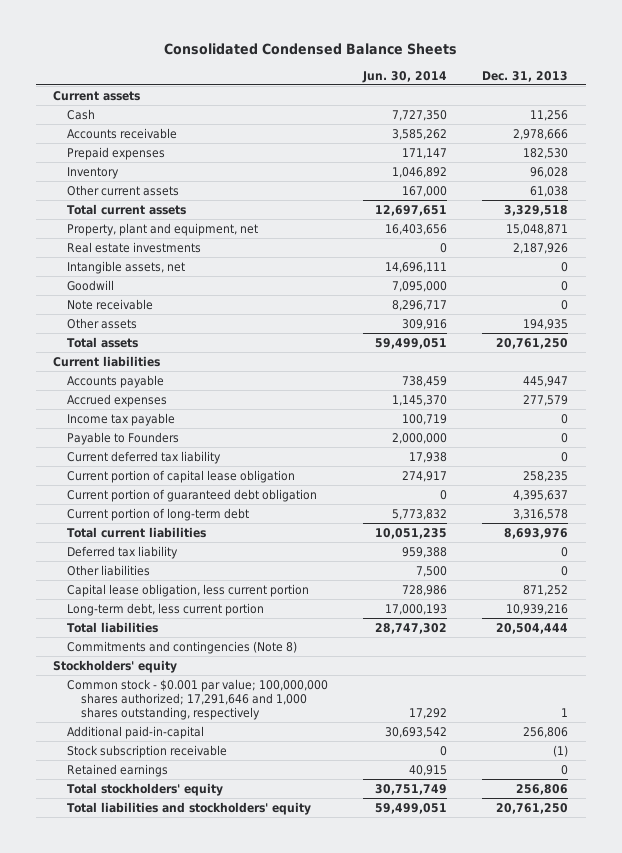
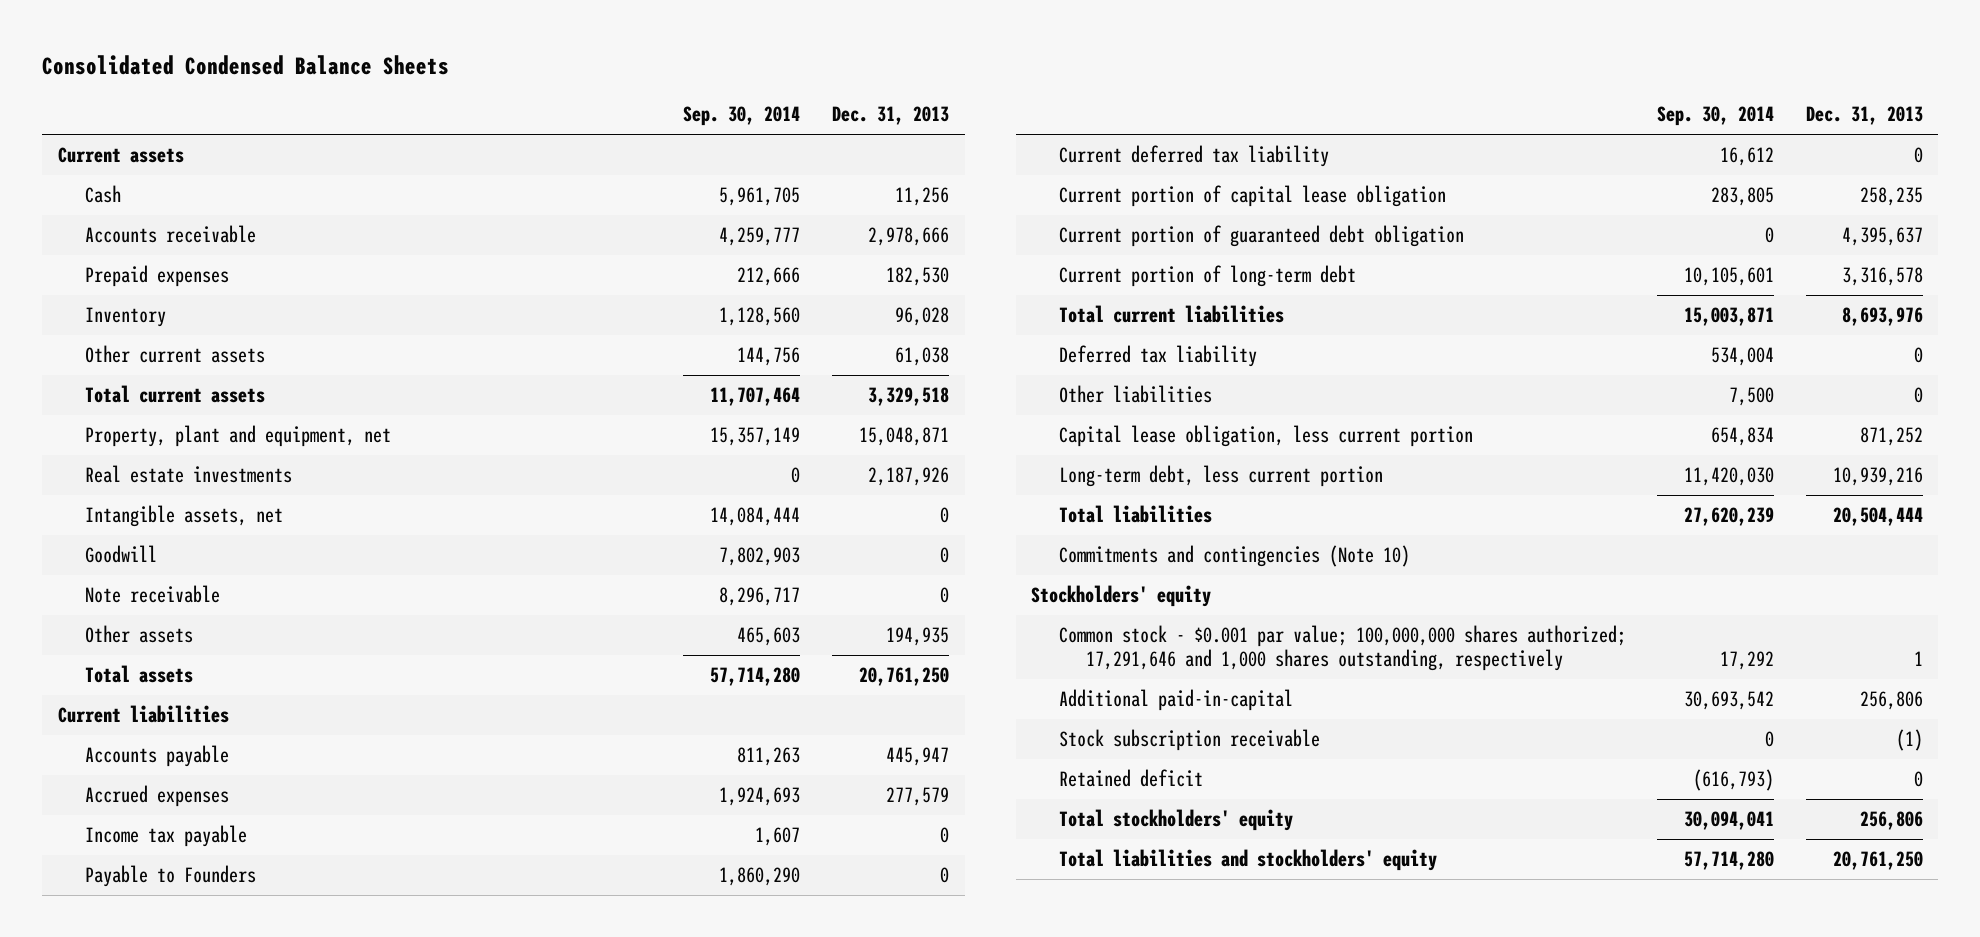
[362,70,448,83] Jun. 30, 2014 -> none
none -> [683,106,801,127] Sep. 30, 2014
[67,640,298,654] Commitments and contingencies (Note 8) -> [1058,545,1410,568] Commitments and contingencies (Note 10)
[67,763,169,777] Retained earnings -> [1058,769,1203,788] Retained deficit

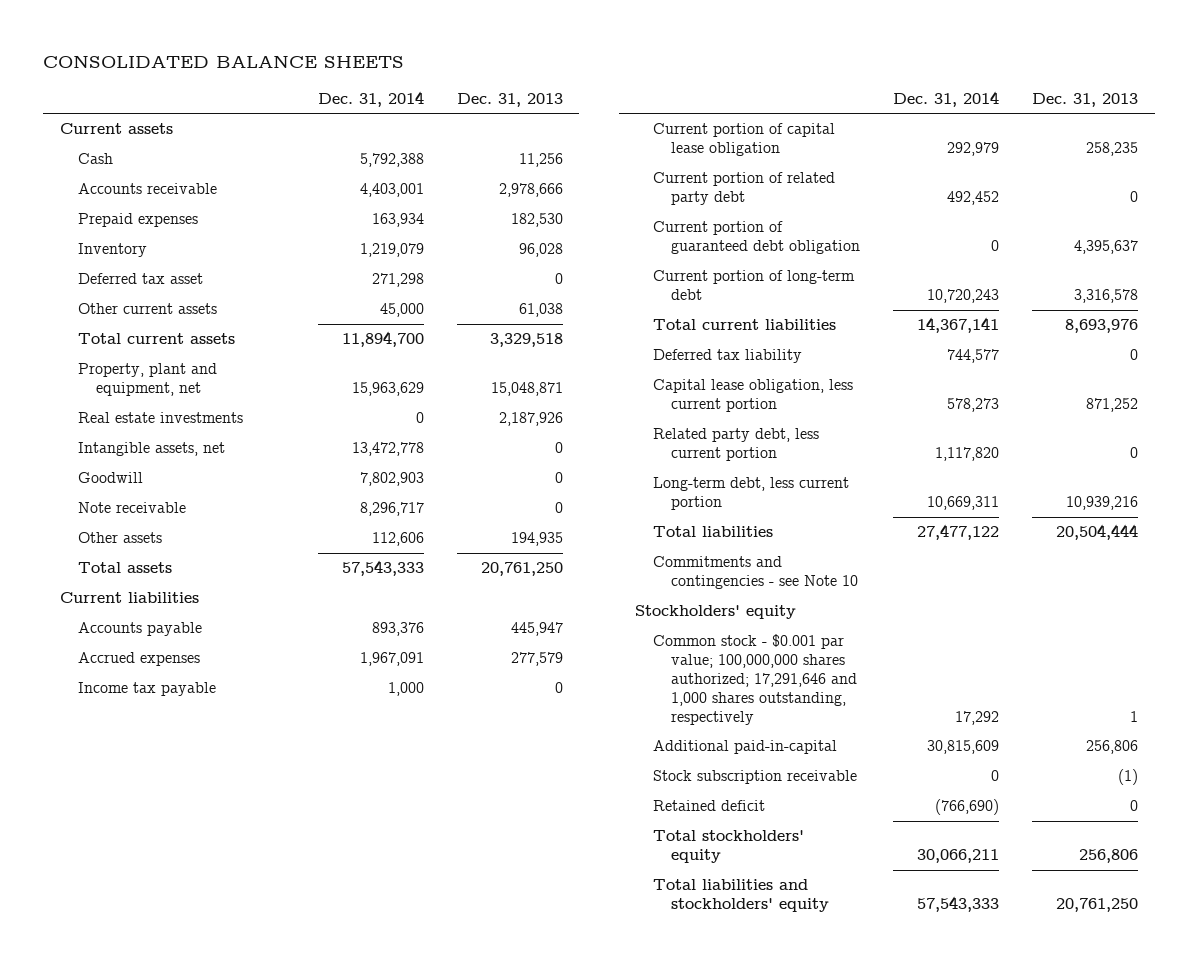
[41,54,449,75] Consolidated Condensed Balance Sheets -> [43,54,405,68] CONSOLIDATED BALANCE SHEETS
[683,106,801,127] Sep. 30, 2014 -> none
none -> [317,90,424,107] Dec. 31, 2014
none -> [77,273,203,285] Deferred tax asset
[85,865,257,888] Payable to Founders -> none
[1058,145,1329,168] Current deferred tax liability -> none
none -> [653,172,836,206] Current portion of related party debt
[1058,385,1212,404] Other liabilities -> none
none -> [653,428,820,462] Related party debt, less current portion
[1058,545,1410,568] Commitments and contingencies (Note 10) -> [653,556,859,590] Commitments and contingencies - see Note 10

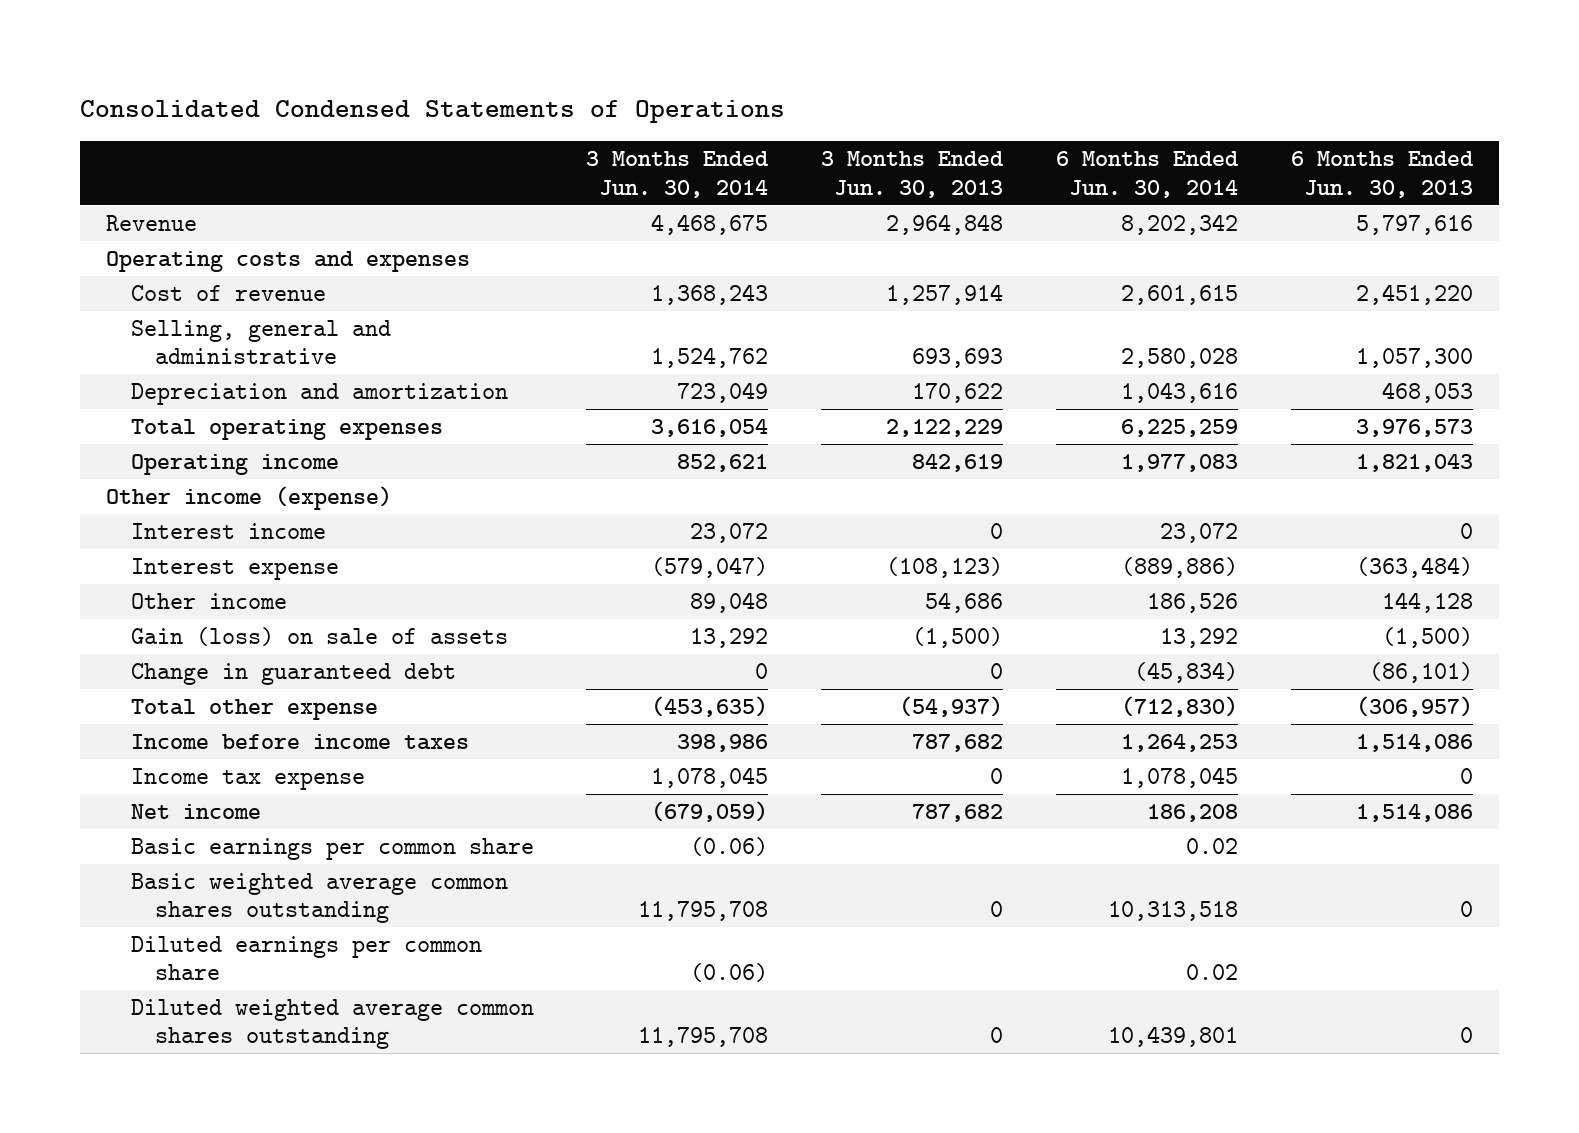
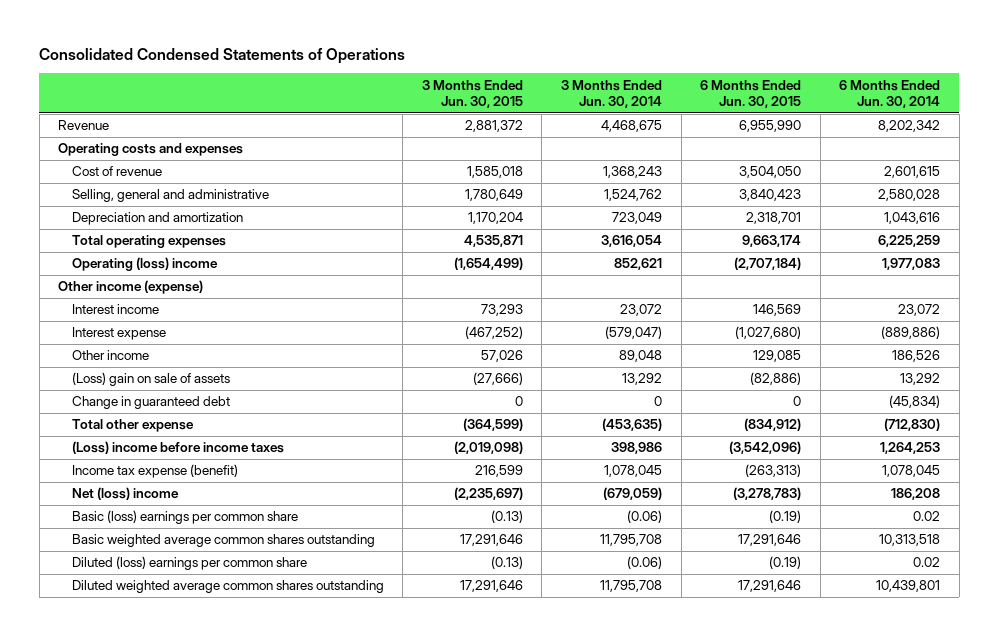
[821,151,1005,198] 3 Months Ended Jun. 30, 2013 -> none
[1290,151,1474,198] 6 Months Ended Jun. 30, 2013 -> none
none -> [421,79,523,109] 3 Months Ended Jun. 30, 2015
none -> [700,79,802,109] 6 Months Ended Jun. 30, 2015
[130,453,339,475] Operating income -> [71,257,218,272] Operating (loss) income
[130,626,508,646] Gain (loss) on sale of assets -> [71,372,230,387] (Loss) gain on sale of assets
[130,733,469,750] Income before income taxes -> [71,441,284,455] (Loss) income before income taxes
[130,767,365,790] Income tax expense -> [71,464,238,479] Income tax expense (benefit)
[130,803,261,819] Net income -> [71,487,179,501] Net (loss) income
[130,837,534,860] Basic earnings per common share -> [71,510,298,525] Basic (loss) earnings per common share
[130,935,482,981] Diluted earnings per common share -> [71,556,307,571] Diluted (loss) earnings per common share

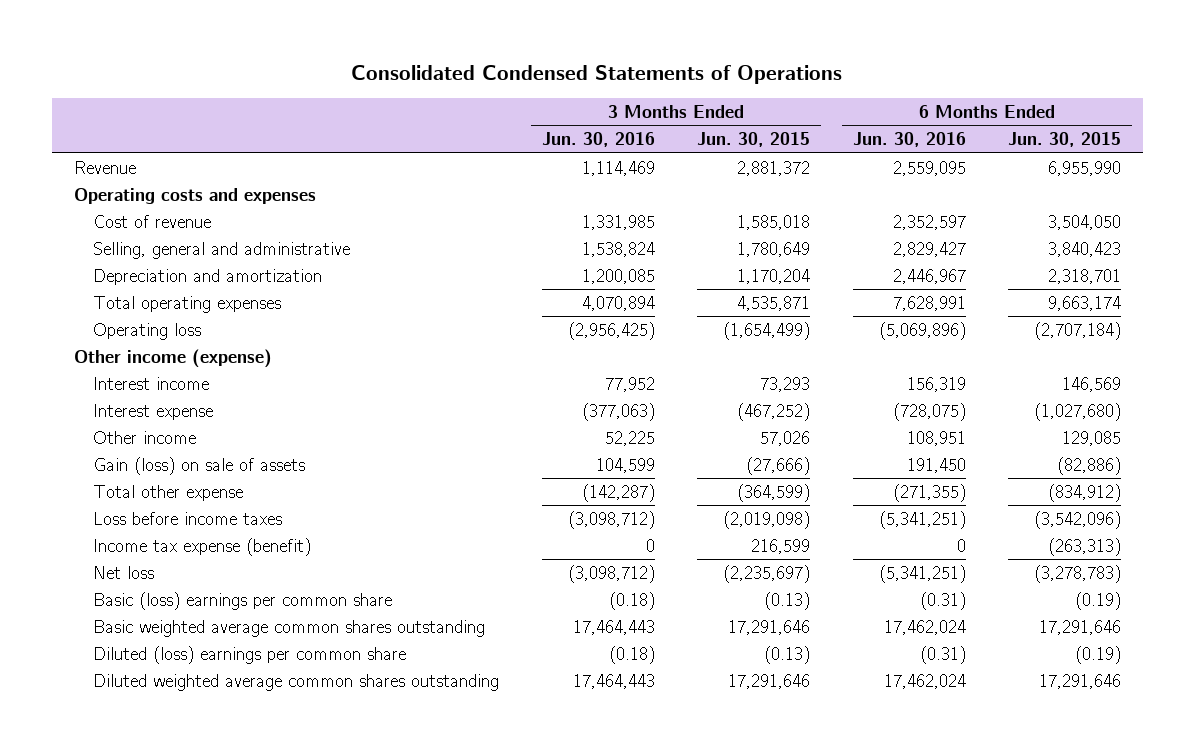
[561,79,663,109] 3 Months Ended Jun. 30, 2014 -> none
[839,79,941,109] 6 Months Ended Jun. 30, 2014 -> none
none -> [541,132,655,148] Jun. 30, 2016
none -> [852,132,966,148] Jun. 30, 2016
[71,257,218,272] Operating (loss) income -> [92,322,201,340] Operating loss
[71,396,230,410] Change in guaranteed debt -> none
[71,372,230,387] (Loss) gain on sale of assets -> [92,456,305,475] Gain (loss) on sale of assets
[71,441,284,455] (Loss) income before income taxes -> [92,511,282,525] Loss before income taxes
[71,487,179,501] Net (loss) income -> [92,565,154,579] Net loss

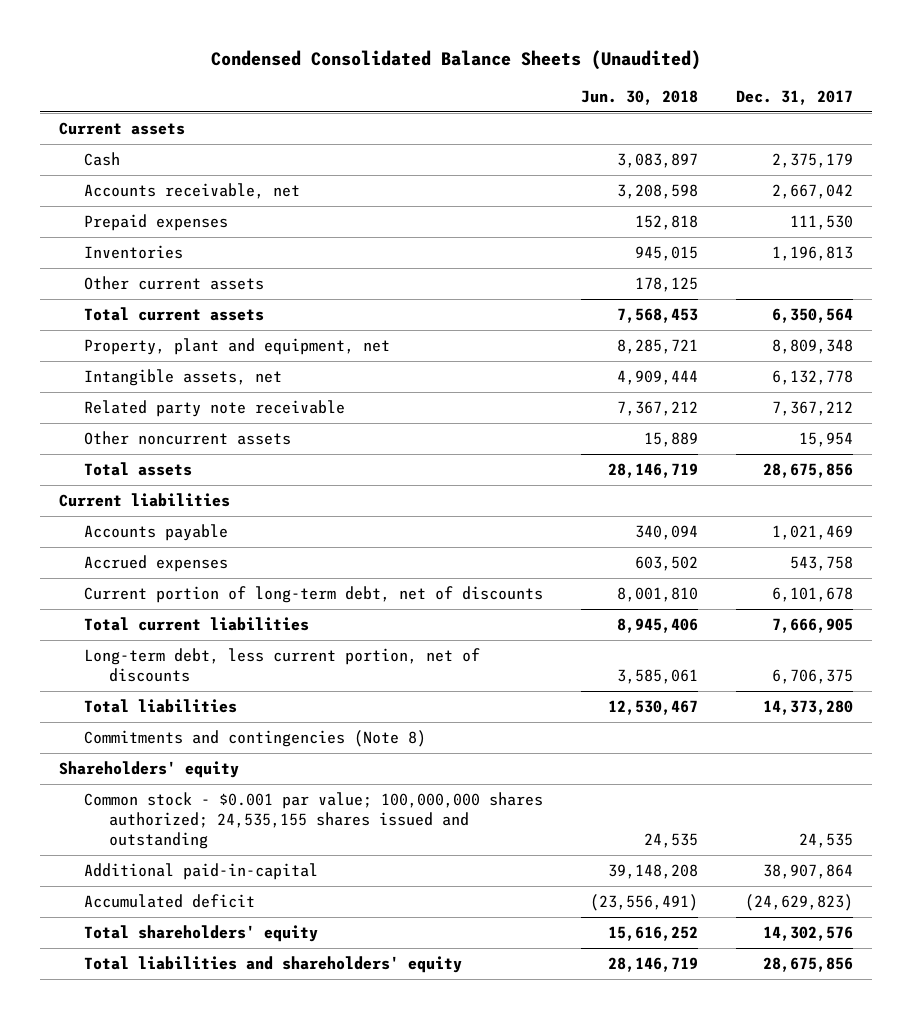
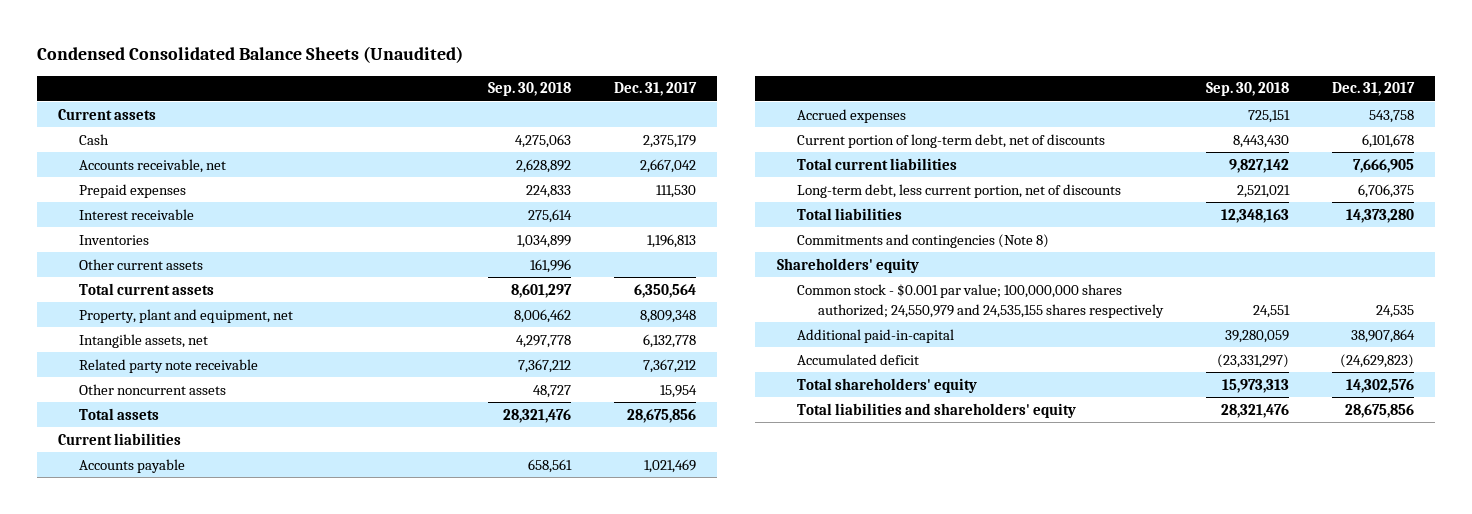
[581,89,699,105] Jun. 30, 2018 -> none
none -> [487,82,571,97] Sep. 30, 2018
none -> [79,208,195,220] Interest receivable
[84,792,544,850] Common stock - $0.001 par value; 100,000,000 shares authorized; 24,535,155 shares issued and outstanding -> [797,283,1165,318] Common stock - $0.001 par value; 100,000,000 shares authorized; 24,550,979 and 24,535,155 shares respectively

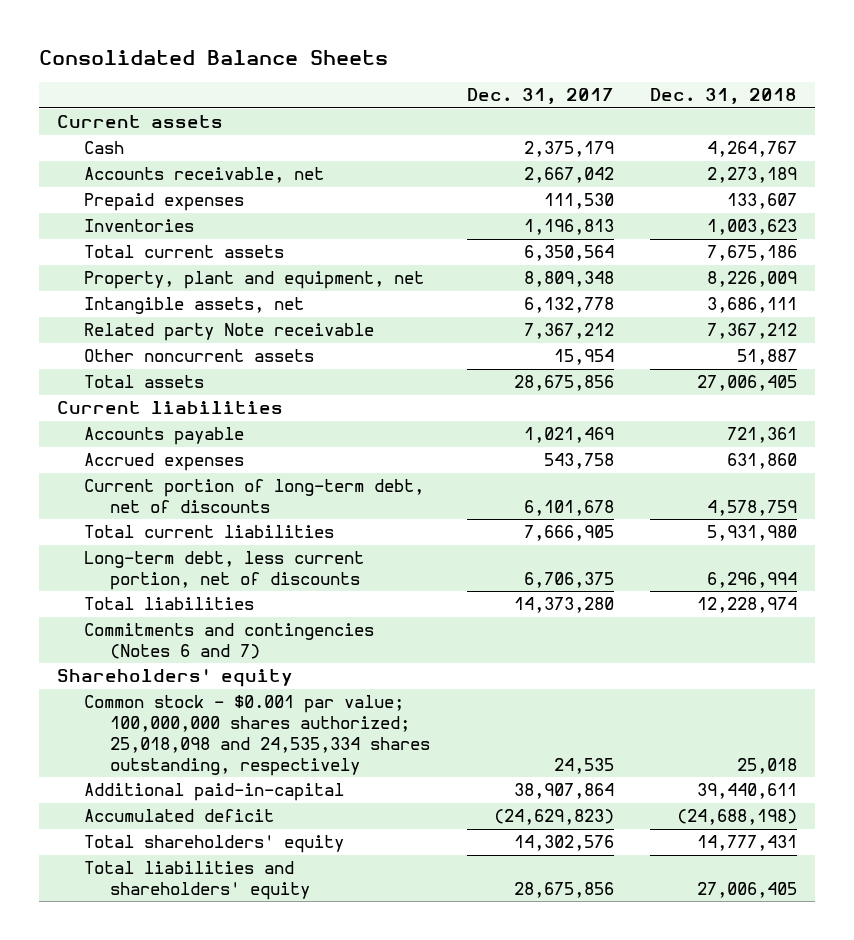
[36,46,463,64] Condensed Consolidated Balance Sheets (Unaudited) -> [38,50,388,66] Consolidated Balance Sheets
[487,82,571,97] Sep. 30, 2018 -> none
none -> [650,88,798,105] Dec. 31, 2018
[79,208,195,220] Interest receivable -> none
[79,258,204,270] Other current assets -> none
[79,358,259,373] Related party note receivable -> [83,323,374,342] Related party Note receivable
[797,233,1050,248] Commitments and contingencies (Note 8) -> [83,623,374,660] Commitments and contingencies (Notes 6 and 7)
[797,283,1165,318] Common stock - $0.001 par value; 100,000,000 shares authorized; 24,550,979 and 24,535,155 shares respectively -> [83,695,431,776] Common stock - $0.001 par value; 100,000,000 shares authorized; 25,018,098 and 24,535,334 shares outstanding, respectively

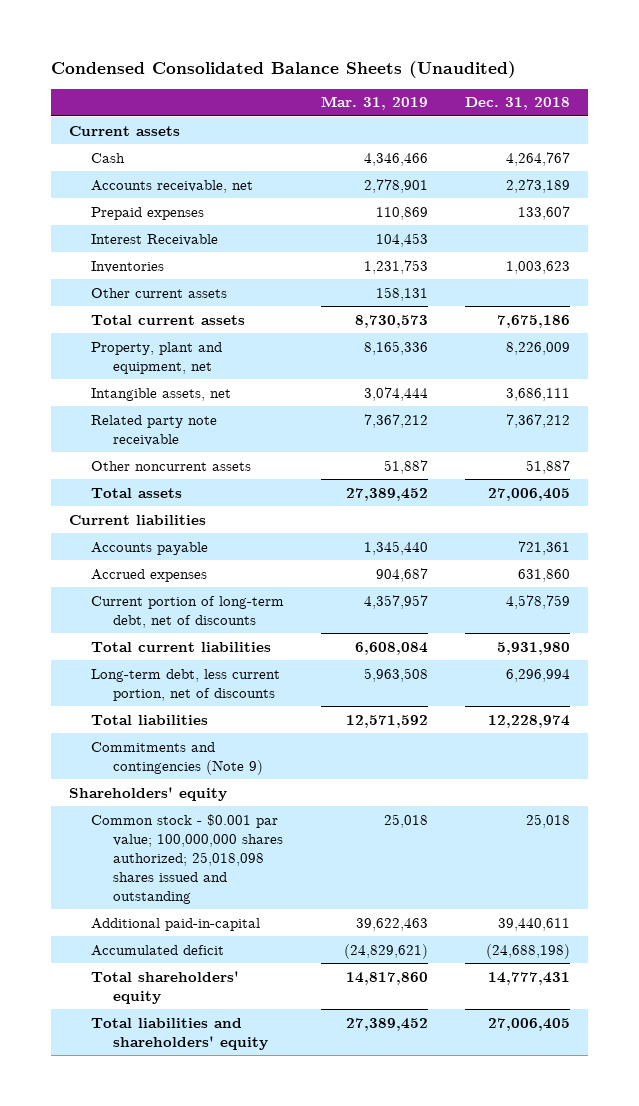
[38,50,388,66] Consolidated Balance Sheets -> [50,60,516,78] Condensed Consolidated Balance Sheets (Unaudited)
[466,88,614,105] Dec. 31, 2017 -> none
none -> [320,96,428,111] Mar. 31, 2019
none -> [91,233,219,246] Interest Receivable
none -> [91,287,228,298] Other current assets
[83,323,374,342] Related party Note receivable -> [91,414,218,446] Related party note receivable
[83,623,374,660] Commitments and contingencies (Notes 6 and 7) -> [91,741,264,775] Commitments and contingencies (Note 9)
[83,695,431,776] Common stock - $0.001 par value; 100,000,000 shares authorized; 25,018,098 and 24,535,334 shares outstanding, respectively -> [91,813,284,904] Common stock - $0.001 par value; 100,000,000 shares authorized; 25,018,098 shares issued and outstanding

